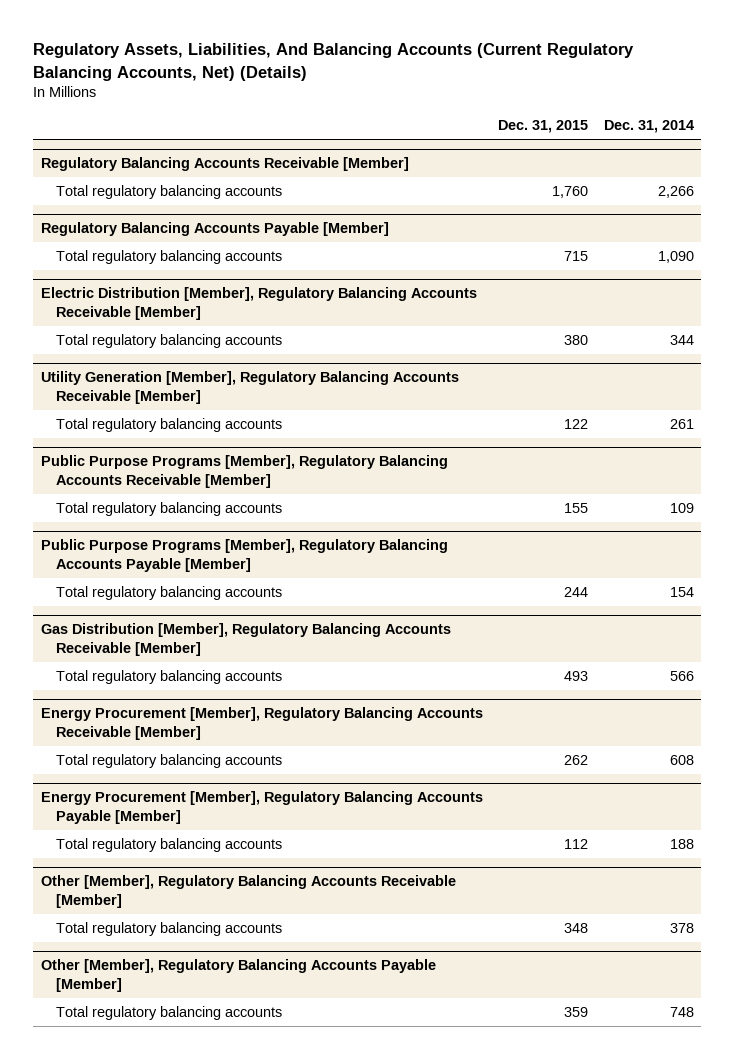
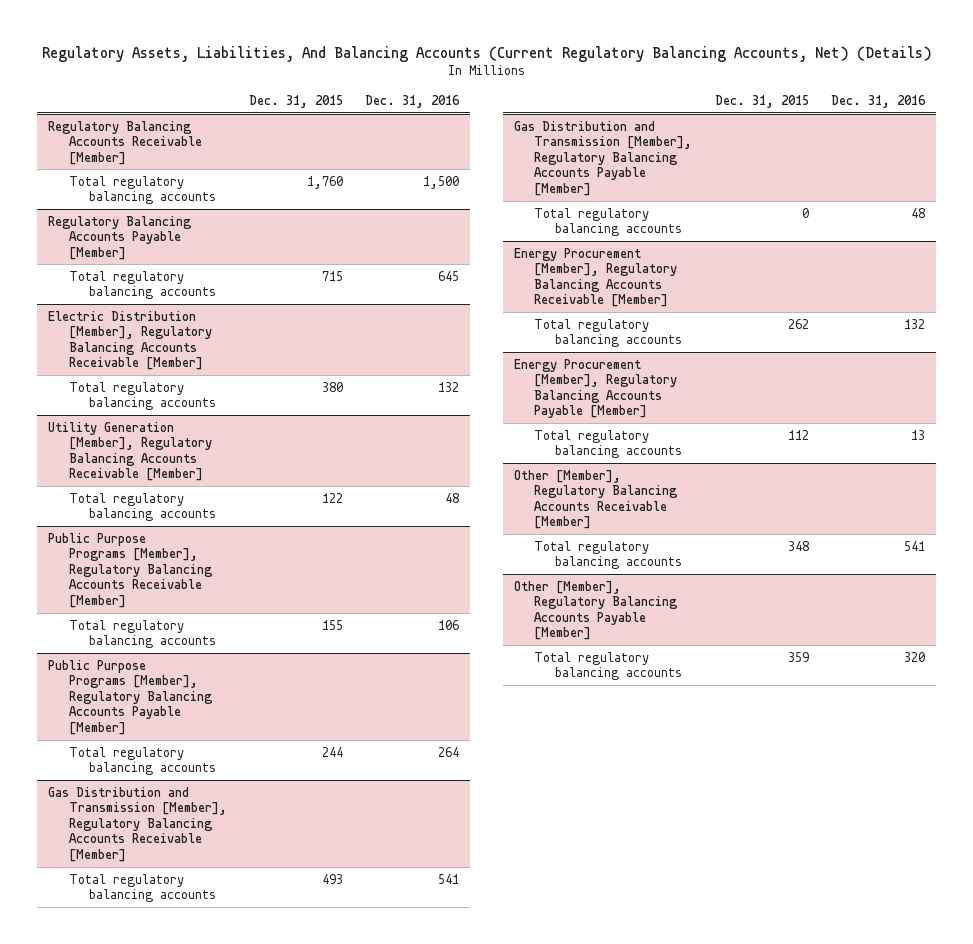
[603,120,694,134] Dec. 31, 2014 -> none
none -> [365,95,461,109] Dec. 31, 2016
[40,623,451,656] Gas Distribution [Member], Regulatory Balancing Accounts Receivable [Member] -> [48,786,227,863] Gas Distribution and Transmission [Member], Regulatory Balancing Accounts Receivable [Member]
none -> [514,120,693,197] Gas Distribution and Transmission [Member], Regulatory Balancing Accounts Payable [Member]
none -> [534,207,682,237] Total regulatory balancing accounts

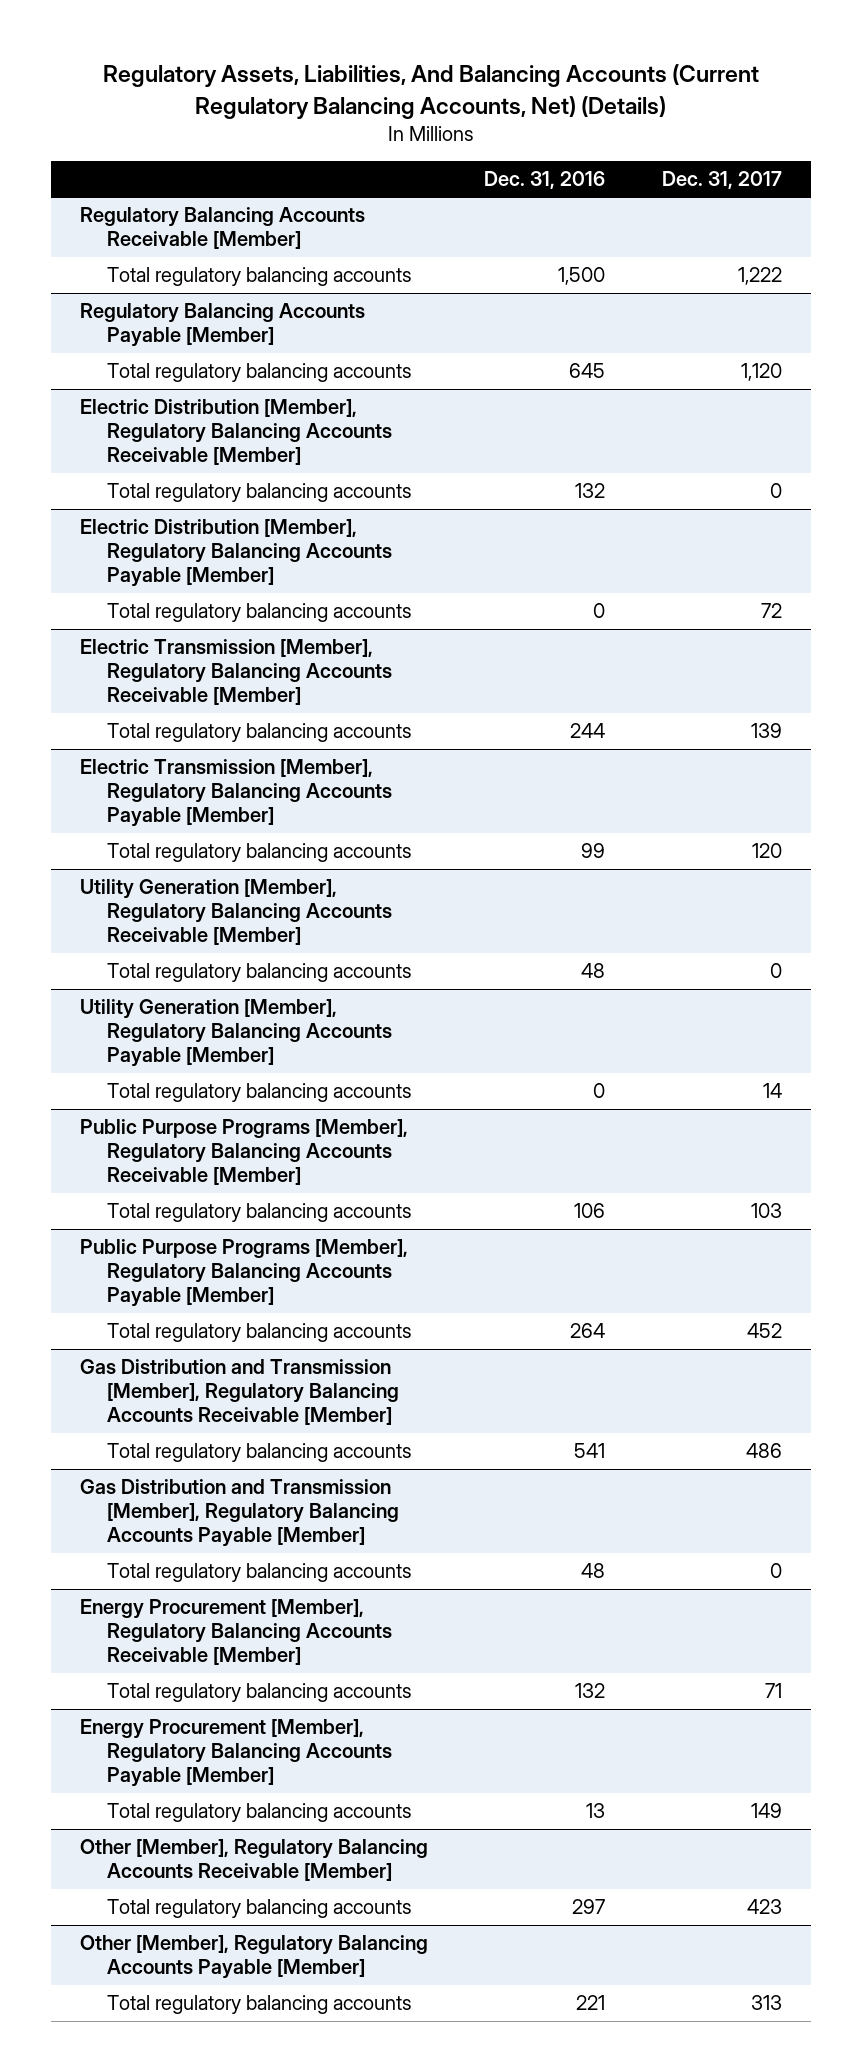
[248,95,343,109] Dec. 31, 2015 -> none
none -> [662,170,783,189] Dec. 31, 2017
none -> [79,519,392,588] Electric Distribution [Member], Regulatory Balancing Accounts Payable [Member]
none -> [106,603,412,623] Total regulatory balancing accounts
none -> [79,639,392,706] Electric Transmission [Member], Regulatory Balancing Accounts Receivable [Member]
none -> [106,723,412,743] Total regulatory balancing accounts
none -> [79,759,392,828] Electric Transmission [Member], Regulatory Balancing Accounts Payable [Member]
none -> [106,843,412,863] Total regulatory balancing accounts
none -> [79,999,392,1068] Utility Generation [Member], Regulatory Balancing Accounts Payable [Member]
none -> [106,1083,412,1103] Total regulatory balancing accounts
[903,540,925,551] 541 -> [572,1899,606,1915] 297
[903,651,925,662] 320 -> [576,1995,606,2011] 221

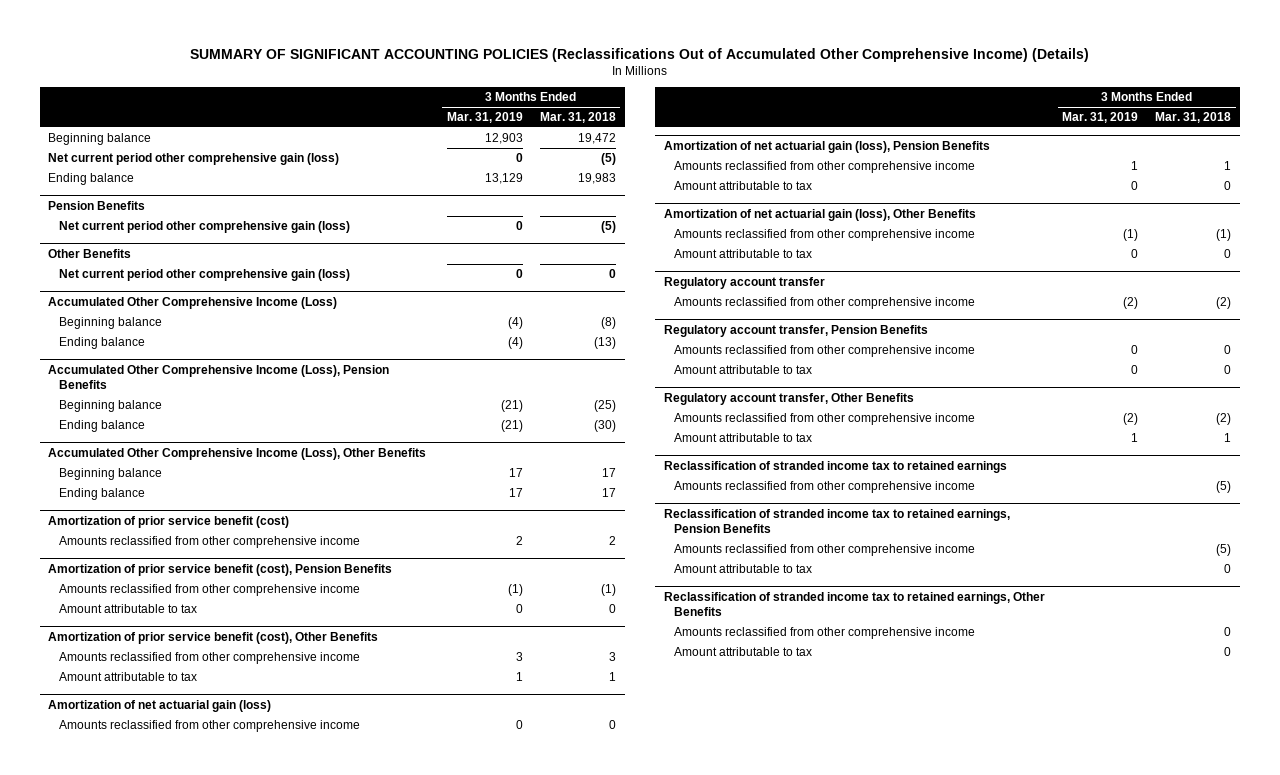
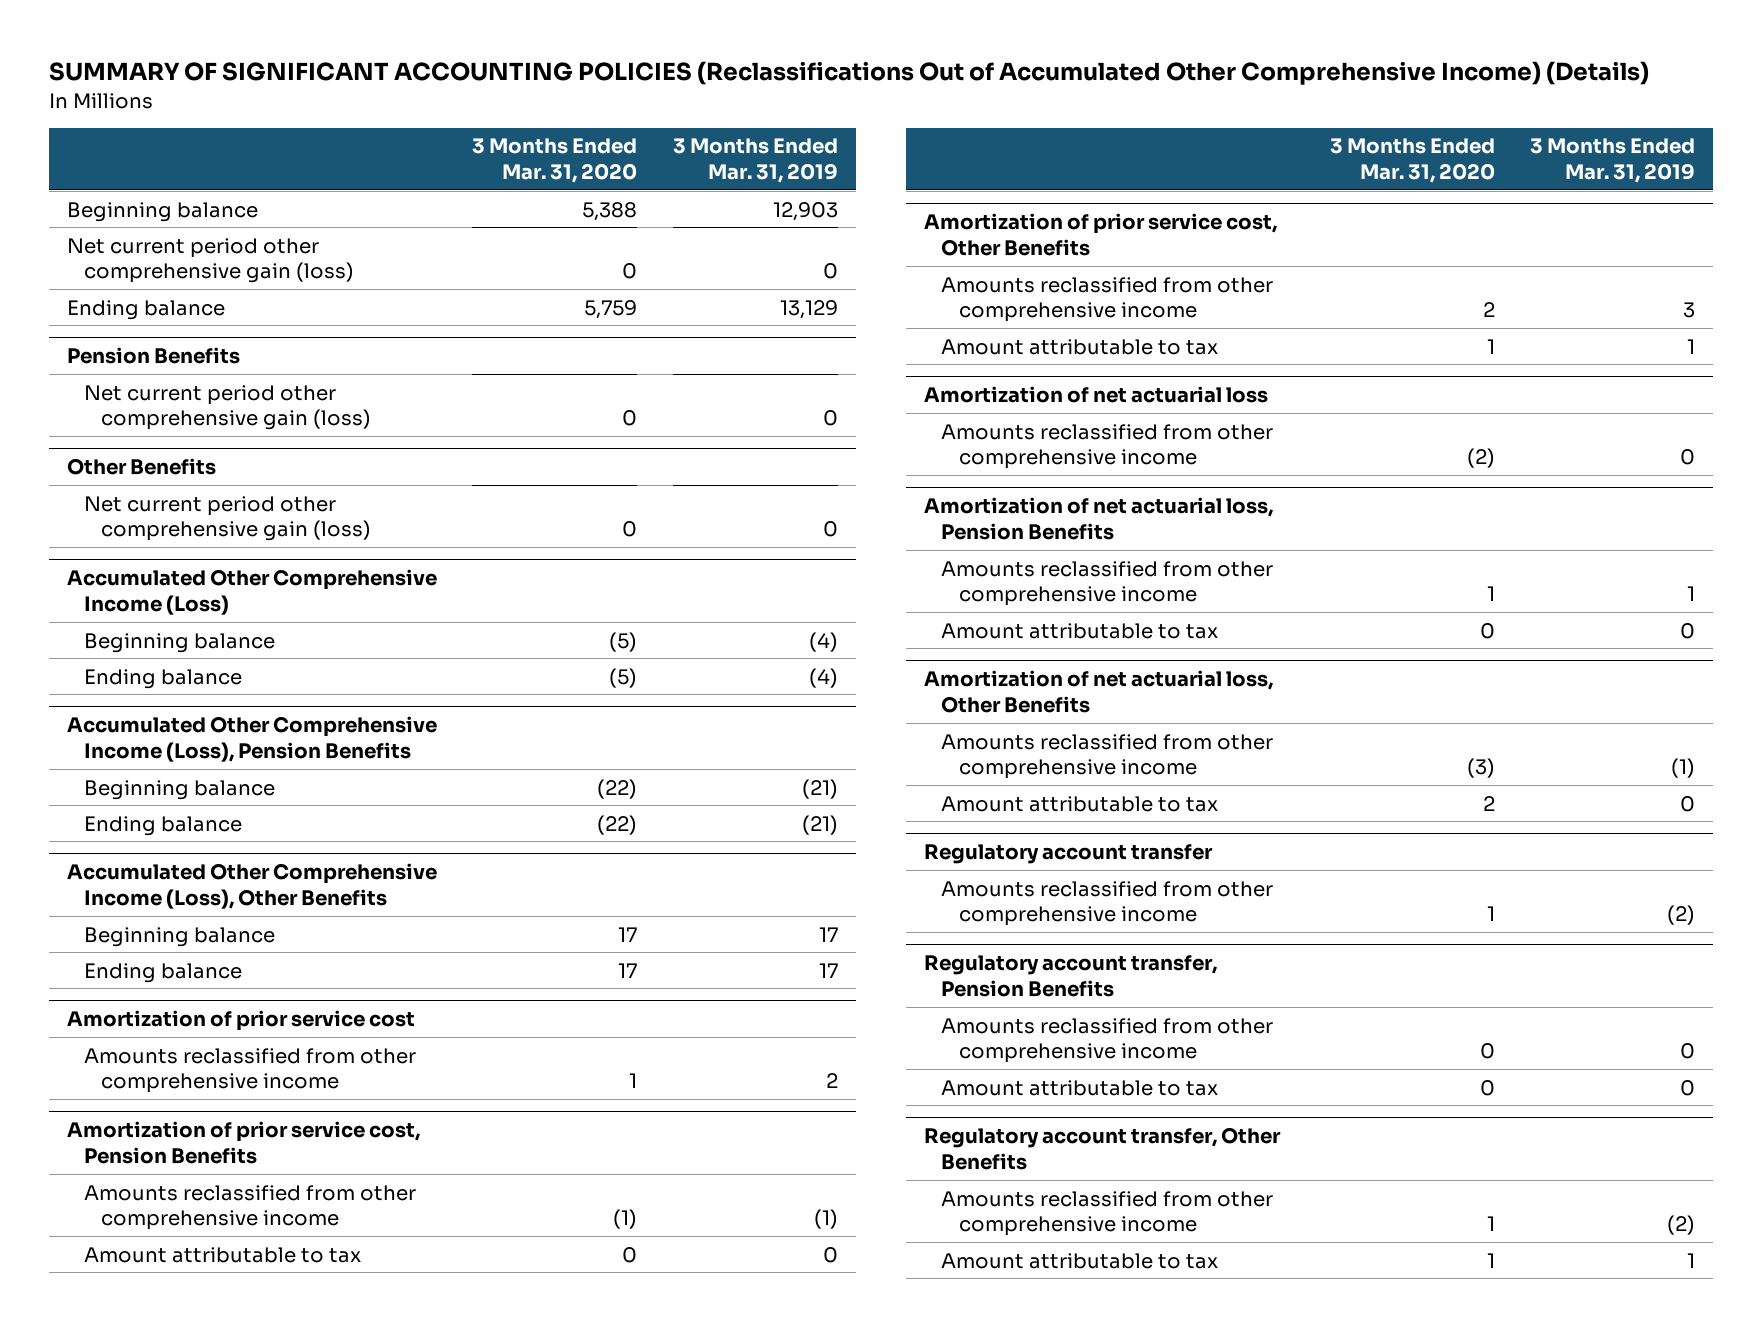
[539,112,616,124] Mar. 31, 2018 -> none
none -> [472,138,638,183] 3 Months Ended Mar. 31, 2020
[48,515,290,528] Amortization of prior service benefit (cost) -> [66,1010,415,1032] Amortization of prior service cost
[48,563,393,576] Amortization of prior service benefit (cost), Pension Benefits -> [66,1121,420,1164] Amortization of prior service cost, Pension Benefits
[48,631,379,644] Amortization of prior service benefit (cost), Other Benefits -> [924,213,1278,256] Amortization of prior service cost, Other Benefits
[48,699,272,712] Amortization of net actuarial gain (loss) -> [924,386,1269,404] Amortization of net actuarial loss
[663,140,990,153] Amortization of net actuarial gain (loss), Pension Benefits -> [924,497,1274,540] Amortization of net actuarial loss, Pension Benefits
[663,208,976,221] Amortization of net actuarial gain (loss), Other Benefits -> [924,670,1274,713] Amortization of net actuarial loss, Other Benefits
[663,460,1007,473] Reclassification of stranded income tax to retained earnings -> none
[674,481,976,494] Amounts reclassified from other comprehensive income -> none
[663,508,1010,534] Reclassification of stranded income tax to retained earnings, Pension Benefits -> none
[674,544,976,557] Amounts reclassified from other comprehensive income -> none
[674,564,813,574] Amount attributable to tax -> none
[663,591,1045,617] Reclassification of stranded income tax to retained earnings, Other Benefits -> none
[674,627,976,640] Amounts reclassified from other comprehensive income -> none
[674,647,813,657] Amount attributable to tax -> none

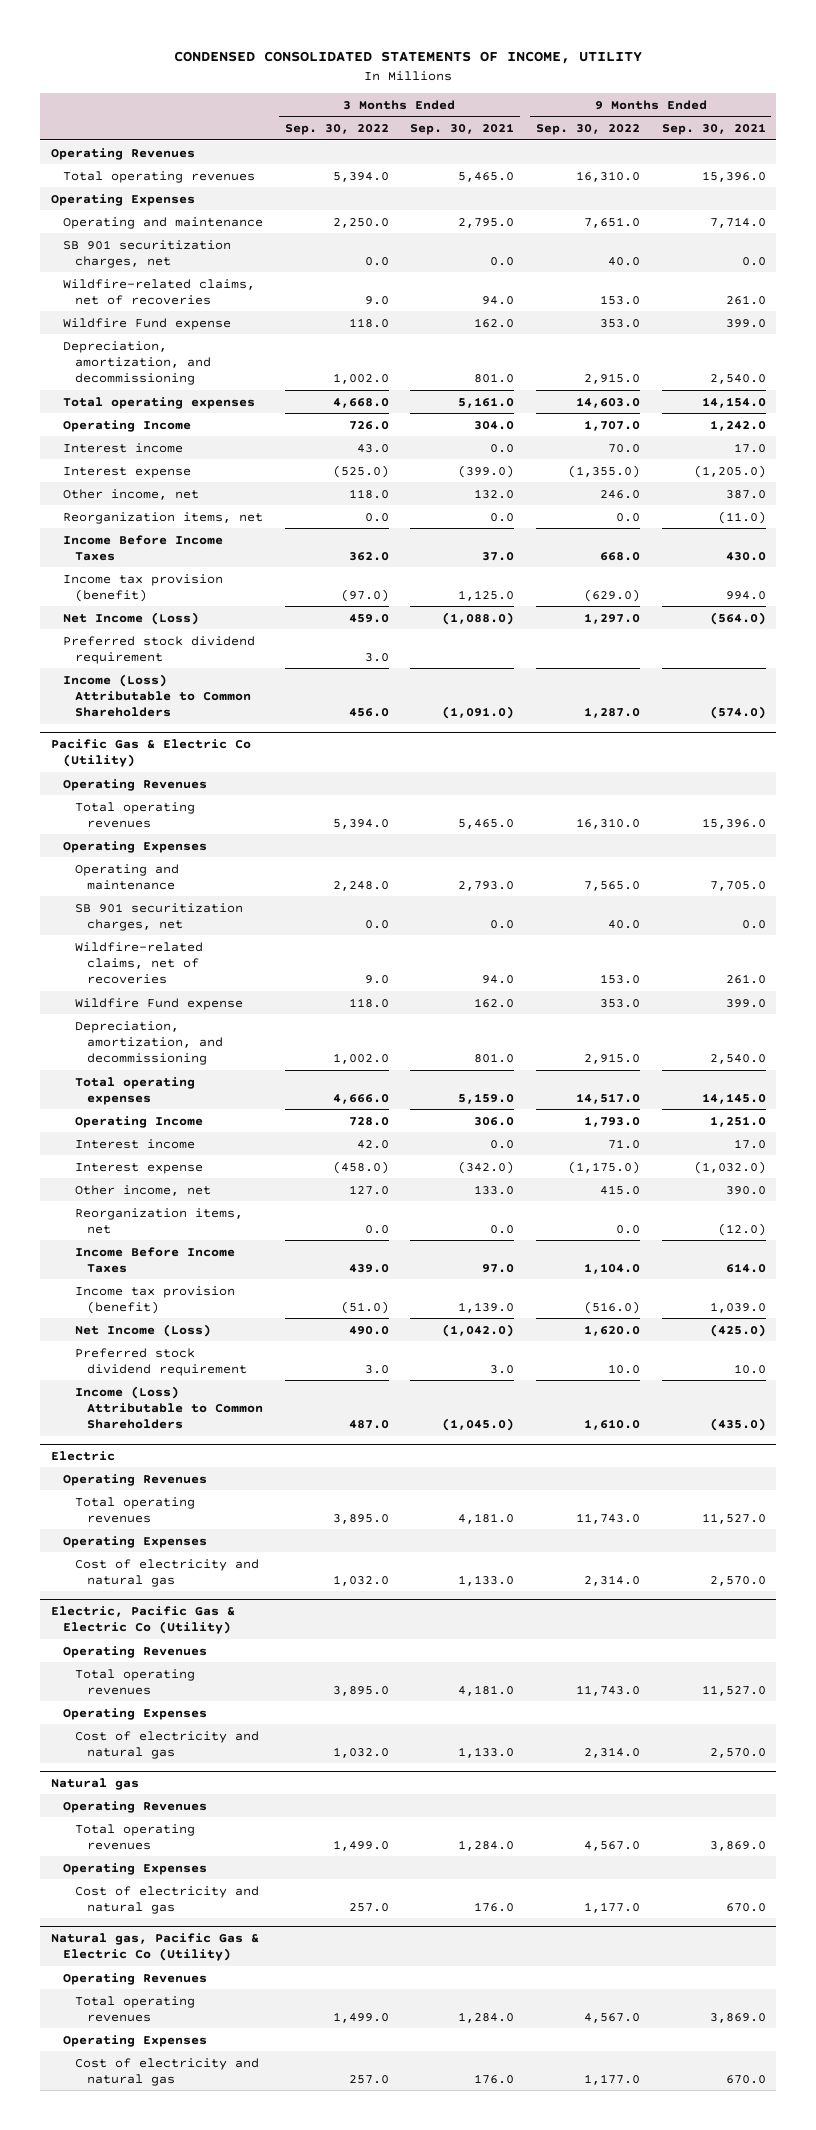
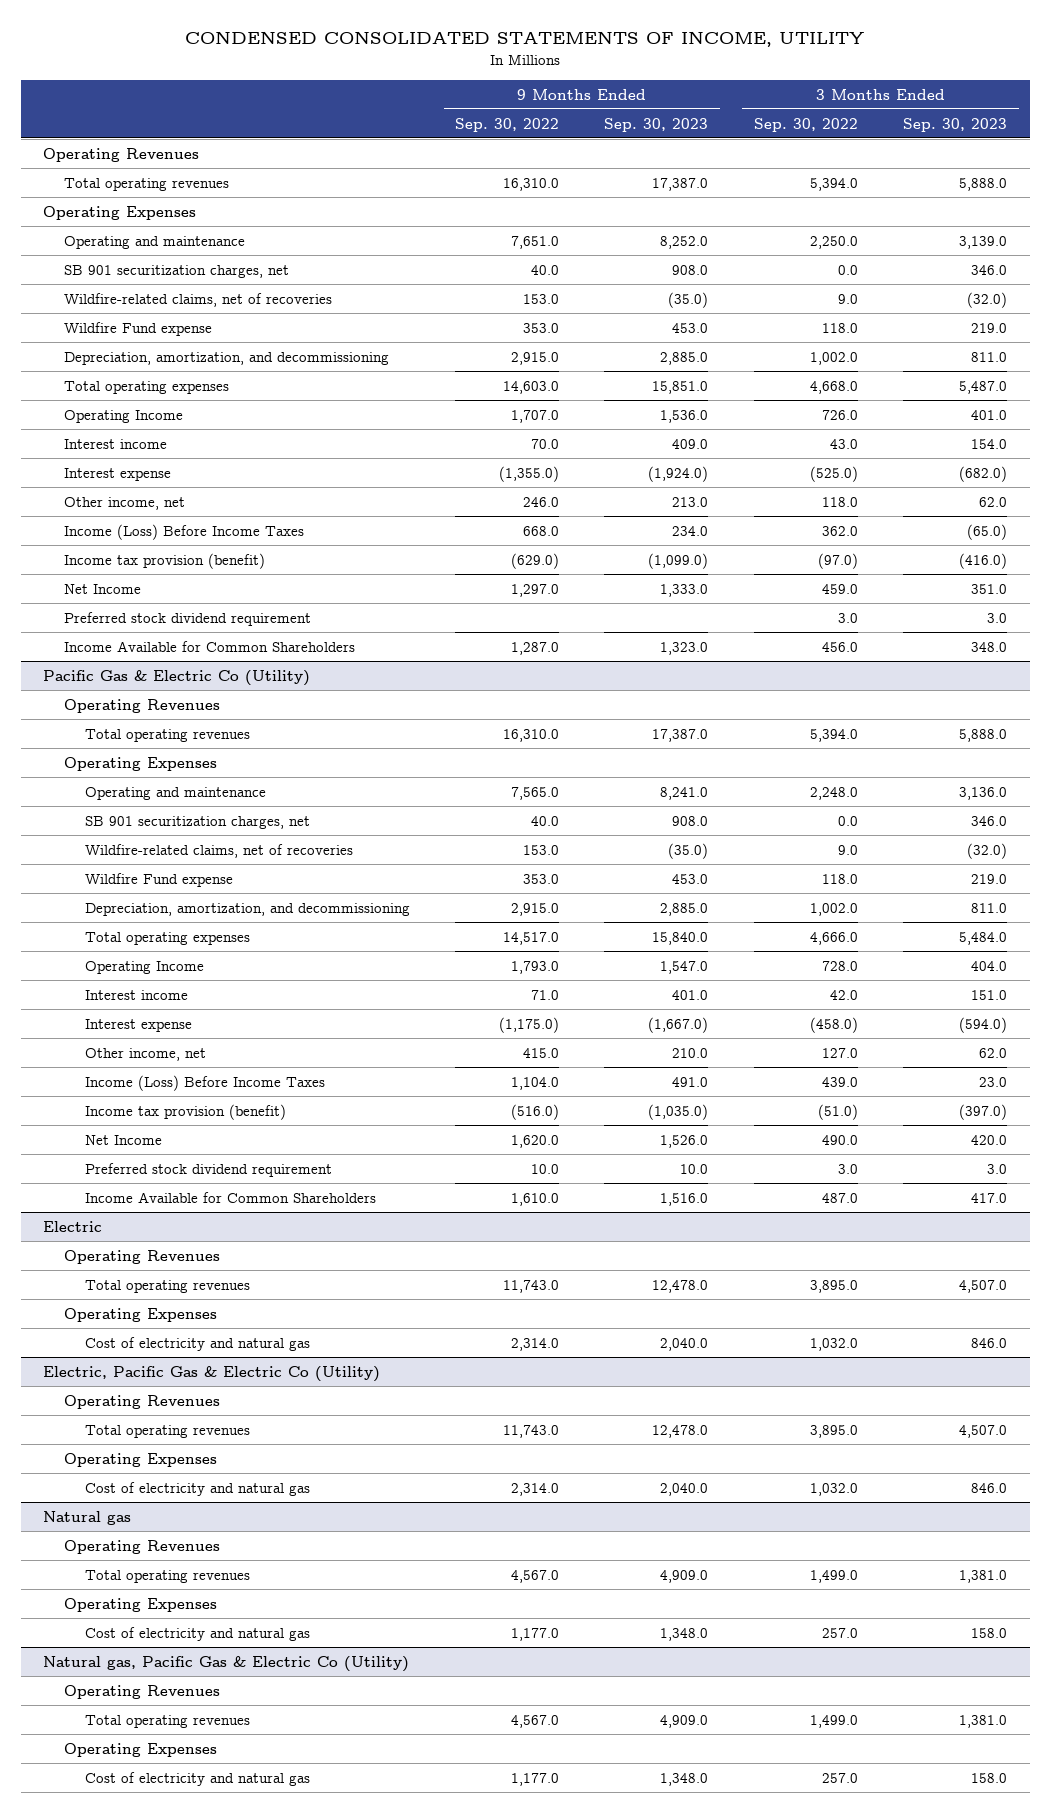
[410,123,515,136] Sep. 30, 2021 -> none
[661,123,766,136] Sep. 30, 2021 -> none
none -> [604,117,709,132] Sep. 30, 2023
none -> [903,117,1008,132] Sep. 30, 2023
[62,511,263,524] Reorganization items, net -> none
[62,534,223,561] Income Before Income Taxes -> [64,523,305,540] Income (Loss) Before Income Taxes
[62,611,199,625] Net Income (Loss) -> [64,583,142,594] Net Income
[62,673,251,718] Income (Loss) Attributable to Common Shareholders -> [64,640,356,652] Income Available for Common Shareholders
[74,1207,243,1234] Reorganization items, net -> none
[74,1246,235,1273] Income Before Income Taxes -> [84,1074,325,1091] Income (Loss) Before Income Taxes
[74,1323,211,1337] Net Income (Loss) -> [84,1134,162,1145] Net Income
[74,1385,263,1430] Income (Loss) Attributable to Common Shareholders -> [84,1191,376,1203] Income Available for Common Shareholders

